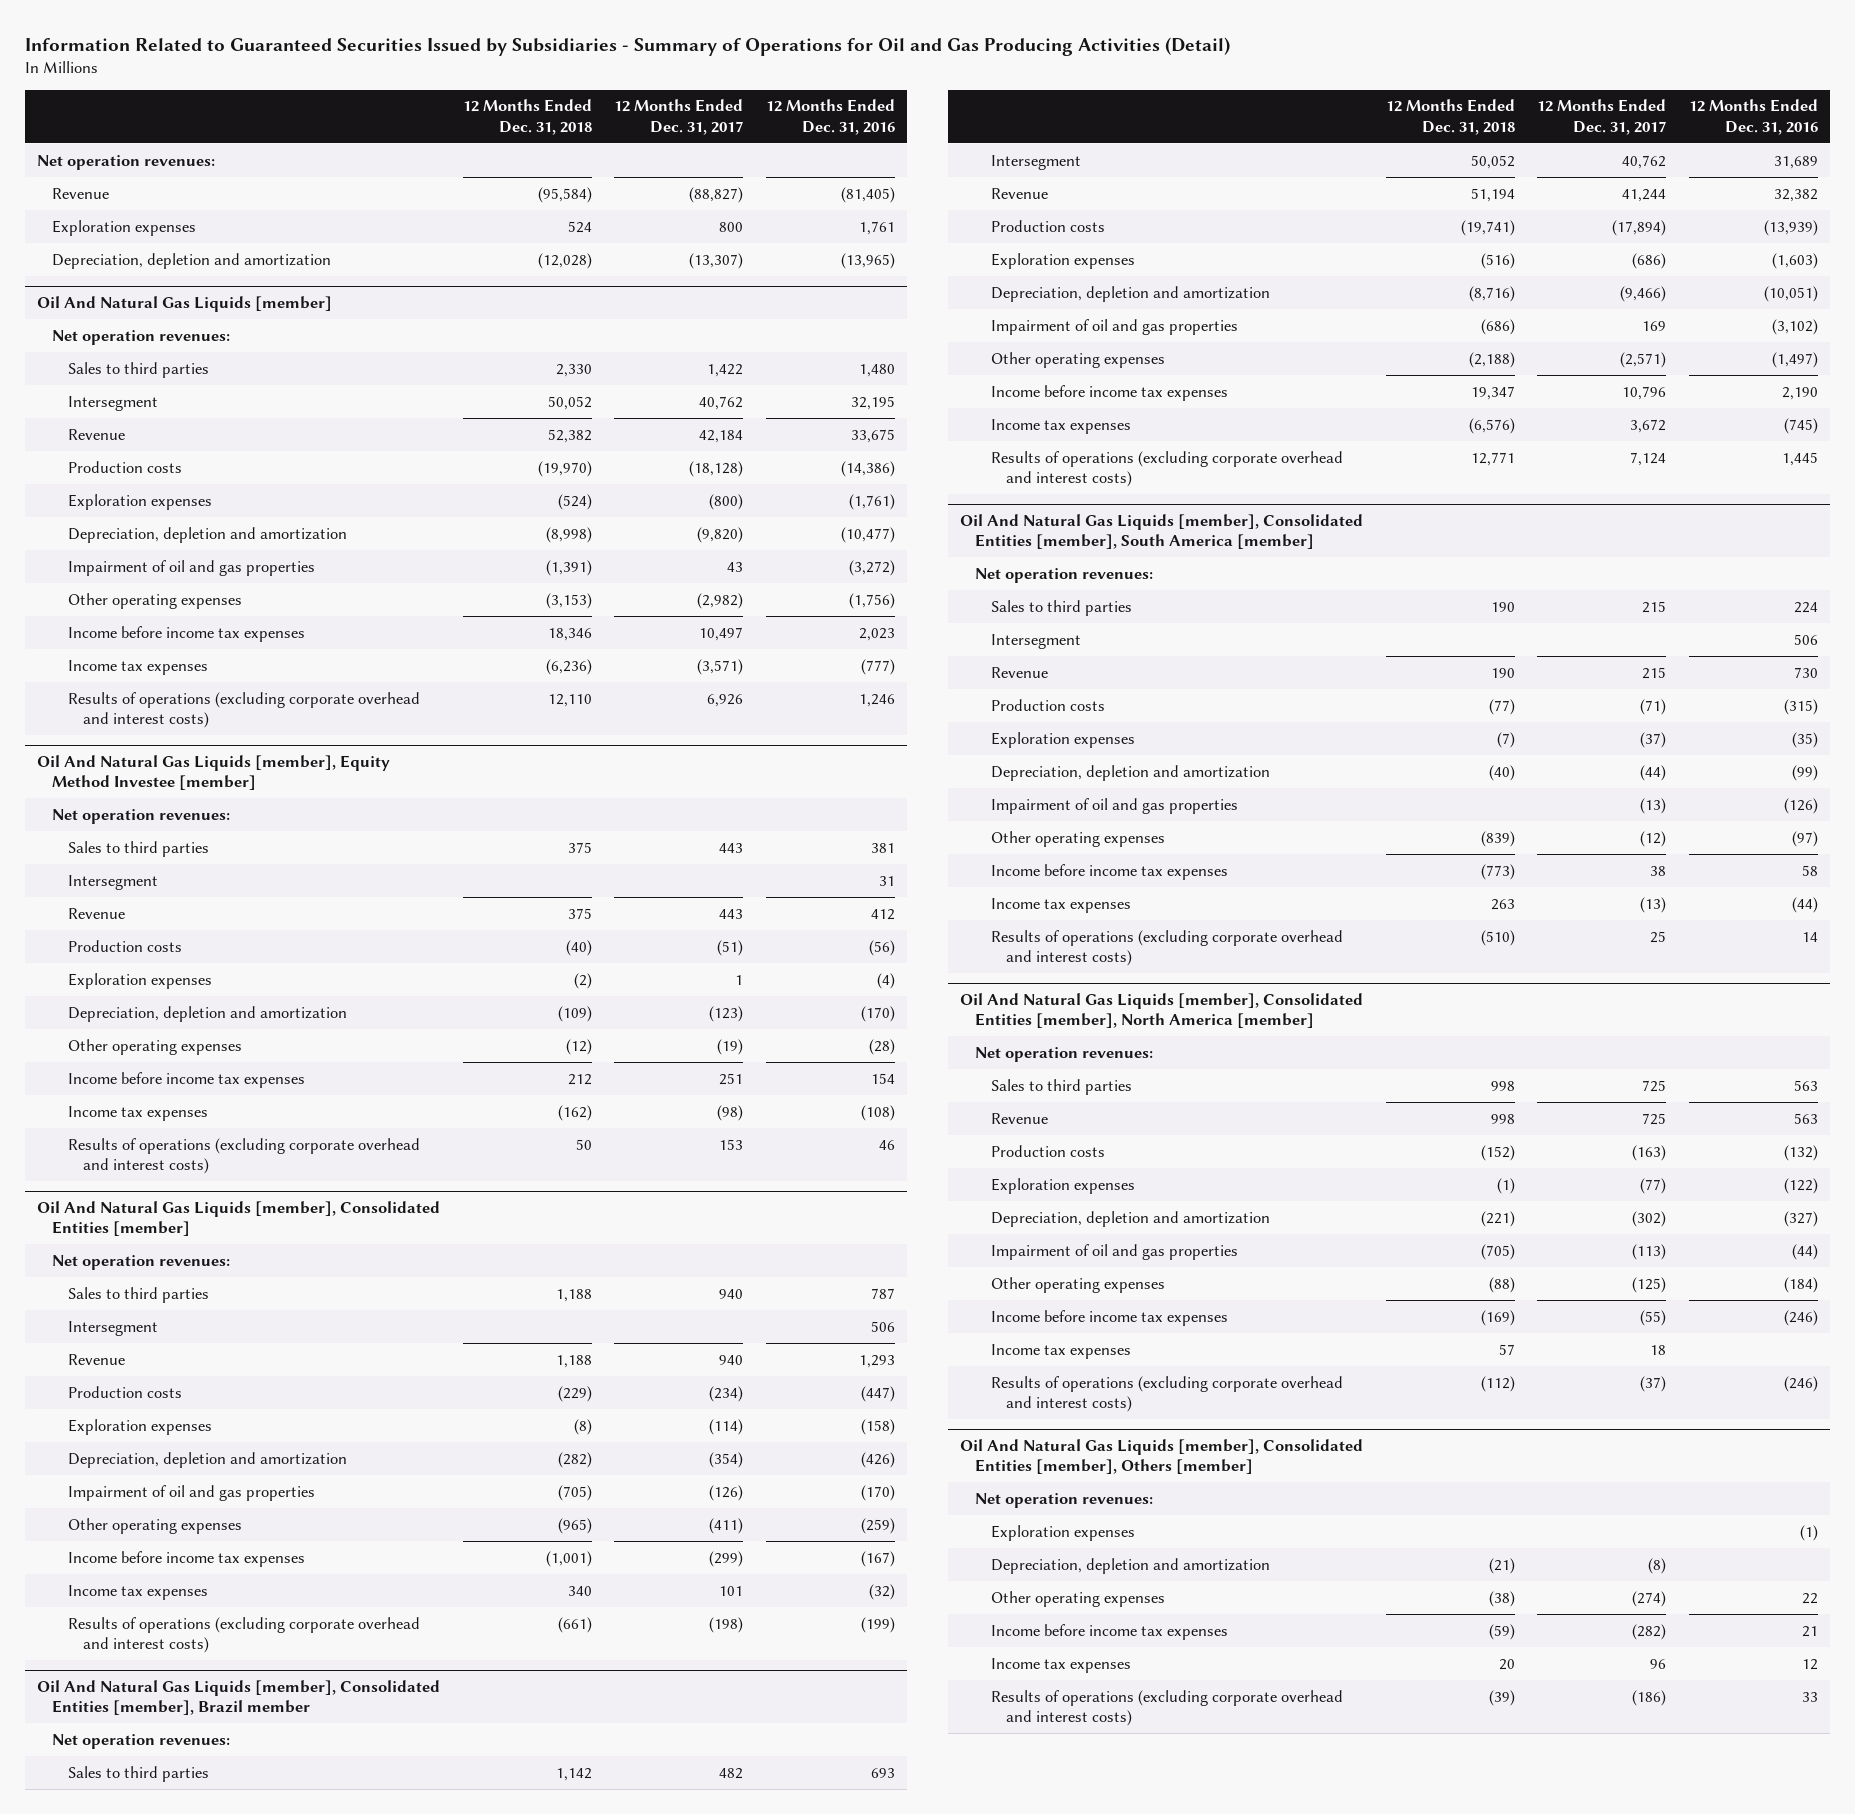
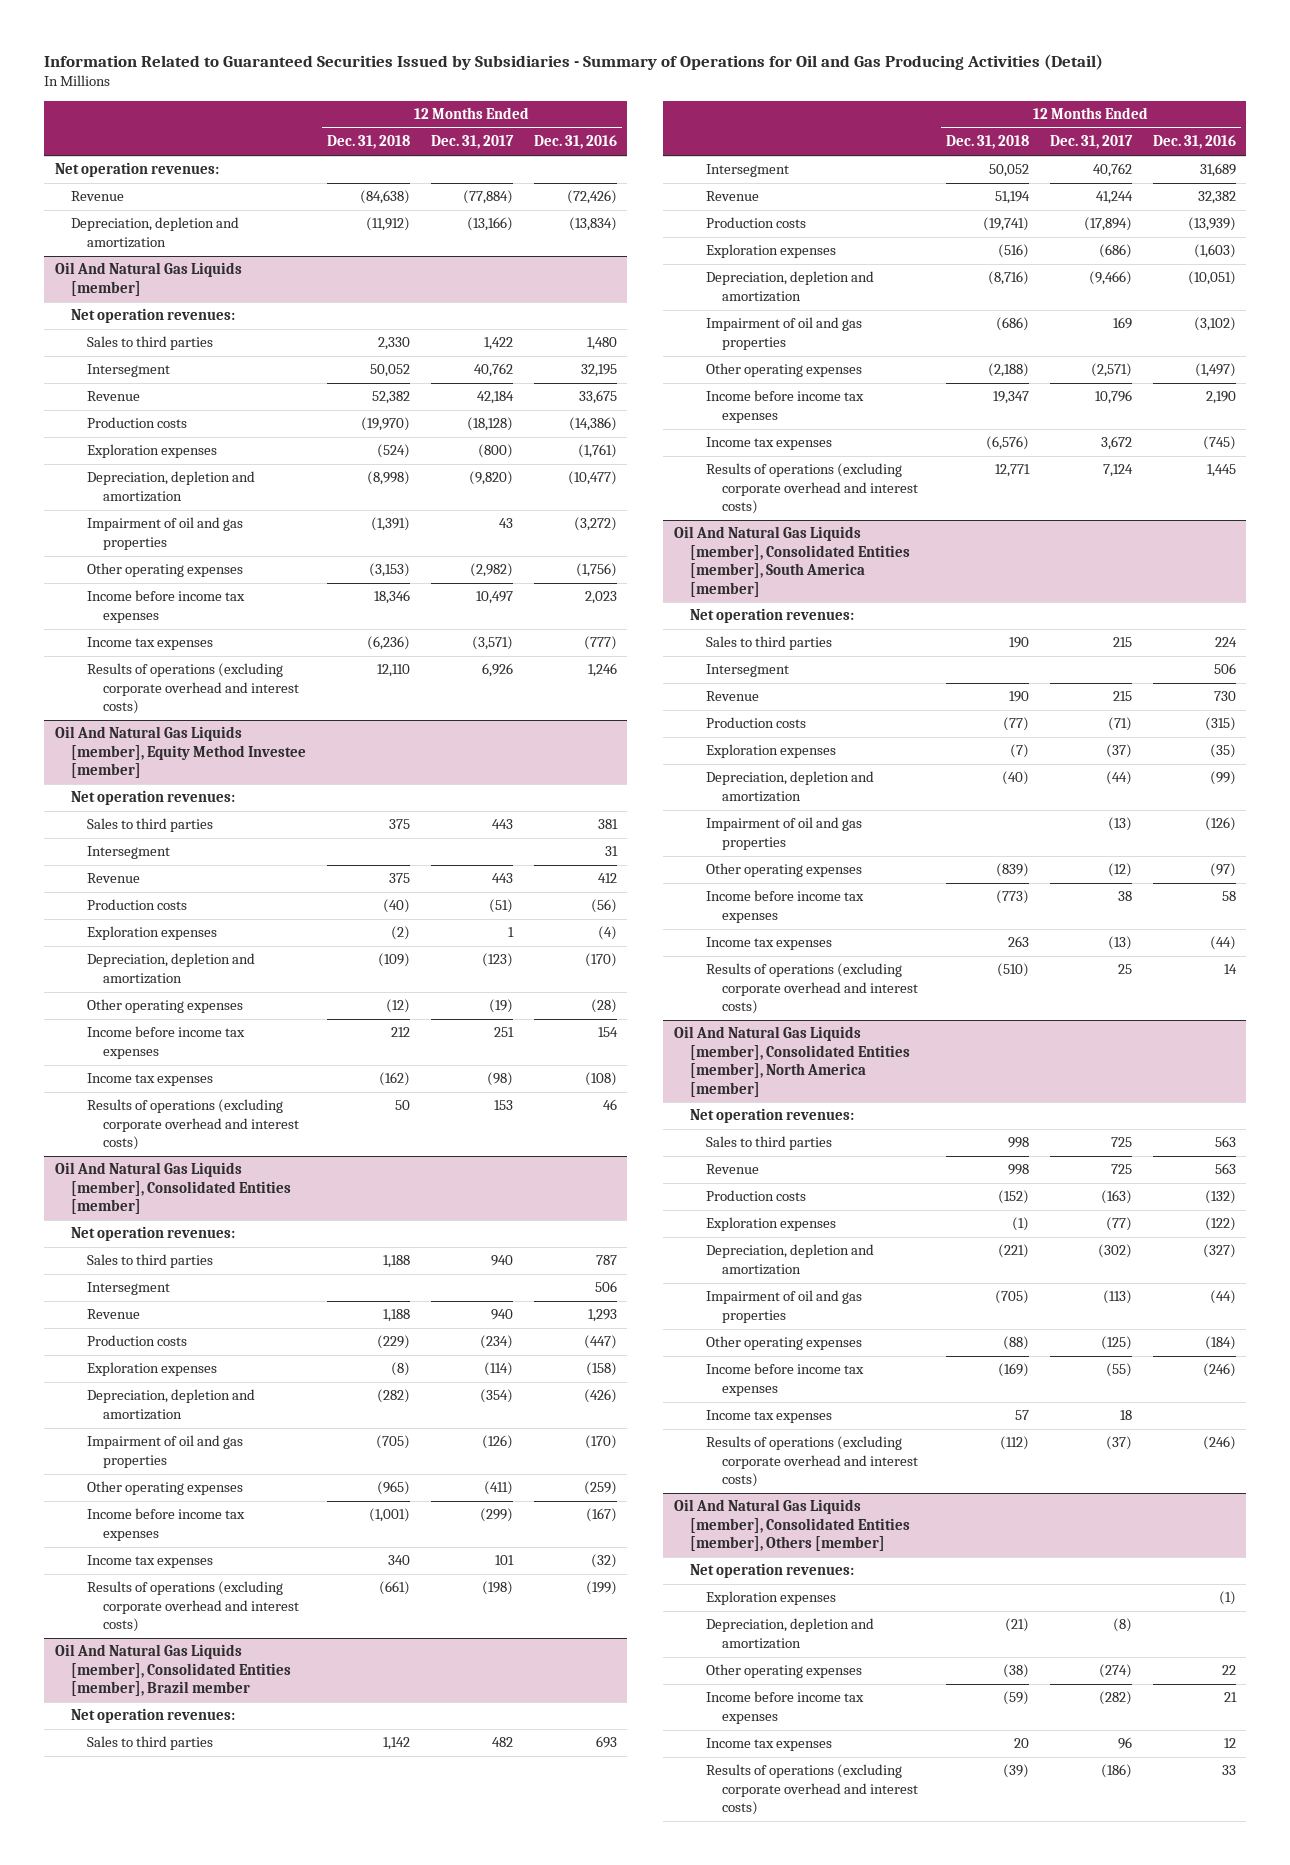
[52,219,197,236] Exploration expenses -> none
[537,186,592,203] (95,584) -> [359,190,410,205] (84,638)
[689,186,744,203] (88,827) -> [462,190,513,205] (77,884)
[841,186,896,203] (81,405) -> [566,190,617,205] (72,426)
[537,252,592,269] (12,028) -> [365,217,410,232] (11,912)
[689,252,744,269] (13,307) -> [466,217,513,232] (13,166)
[841,252,896,269] (13,965) -> [568,217,617,232] (13,834)

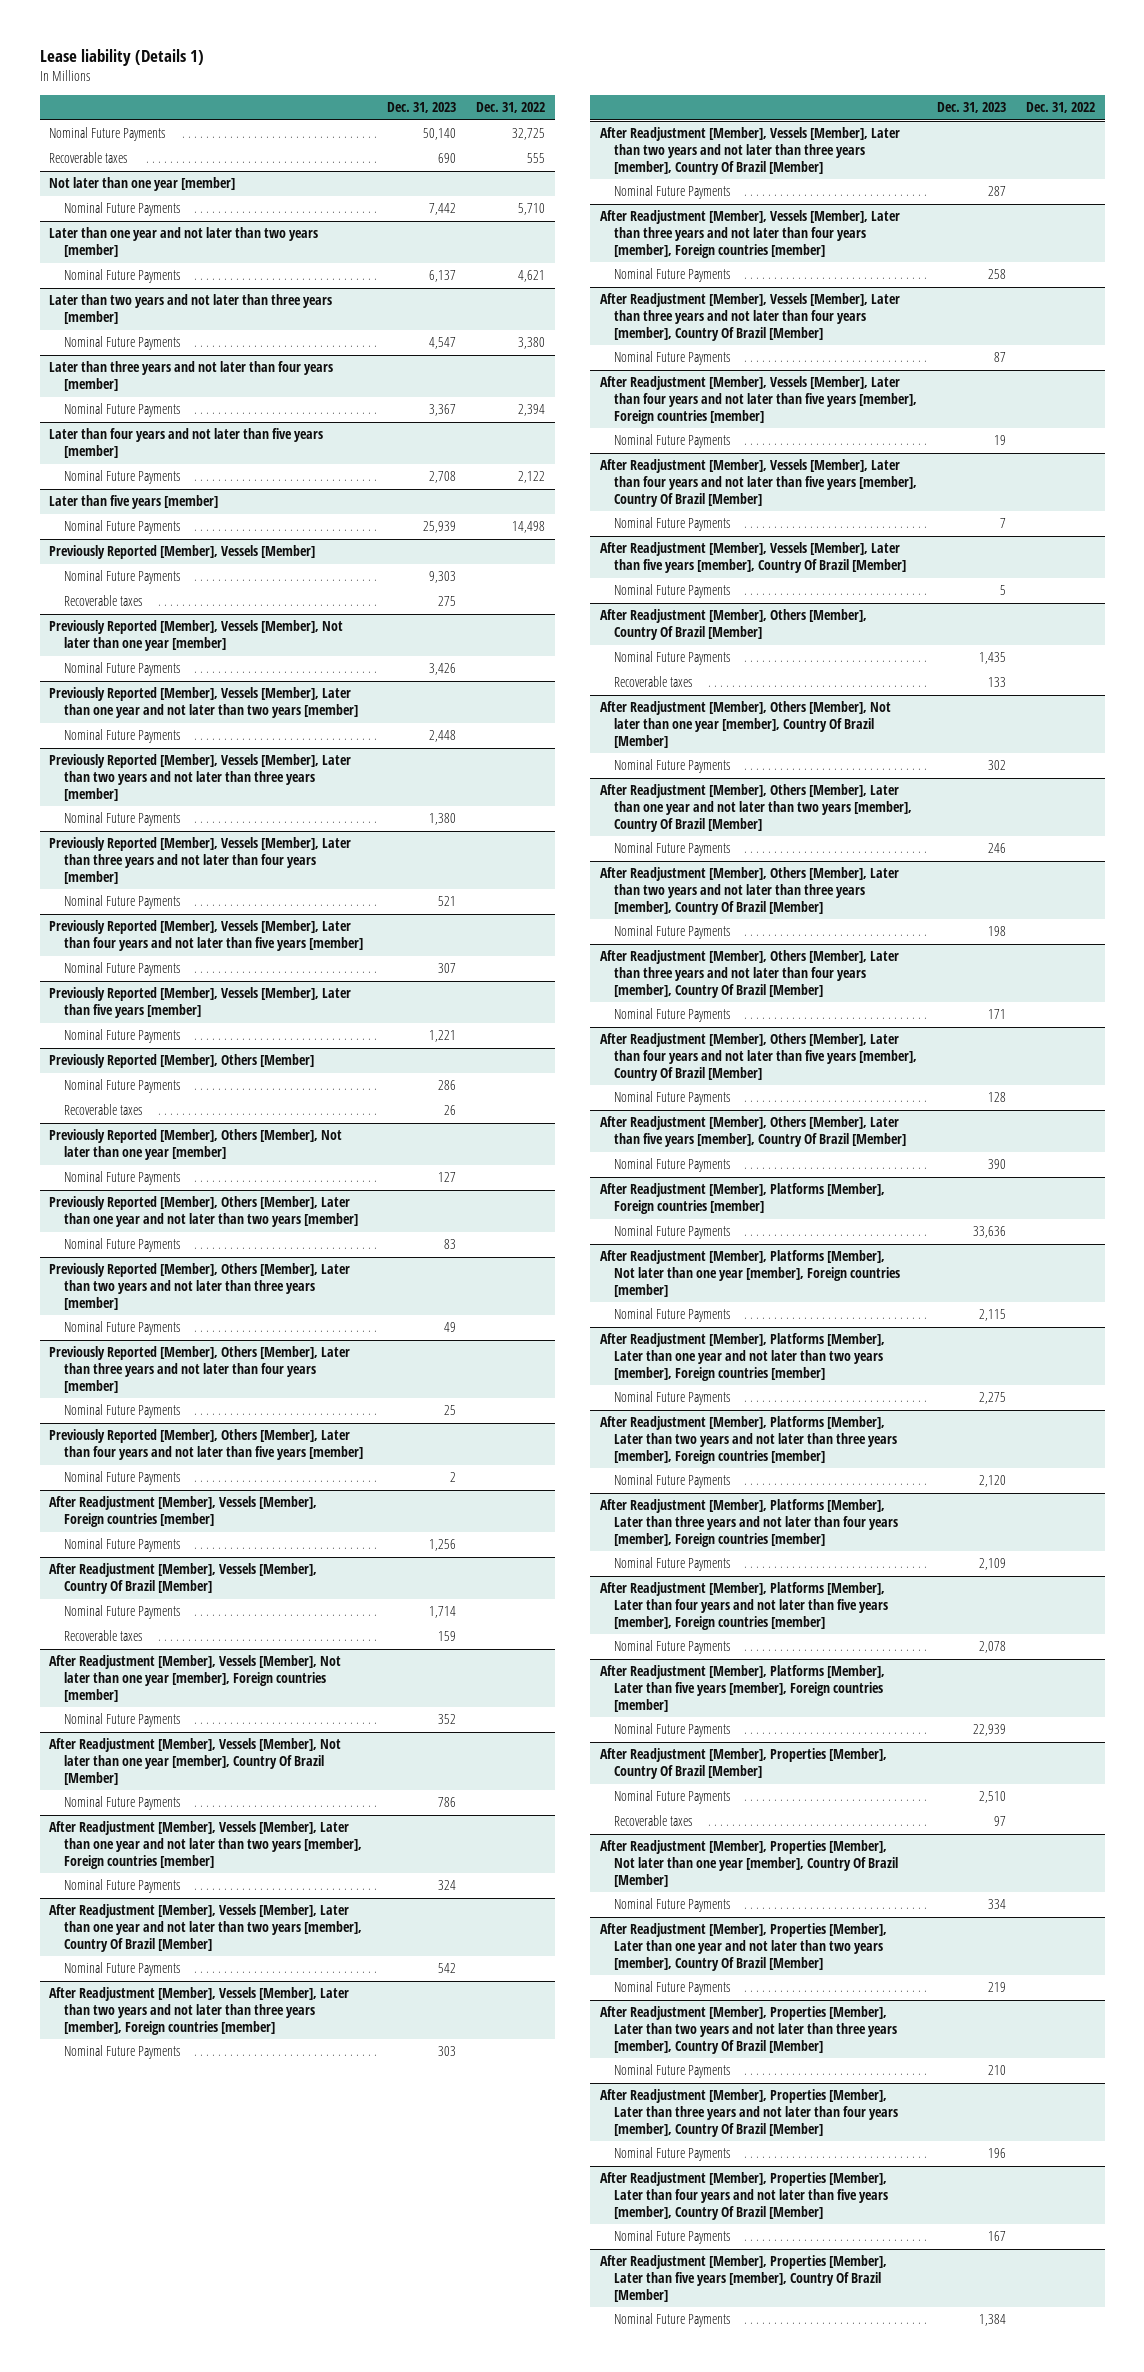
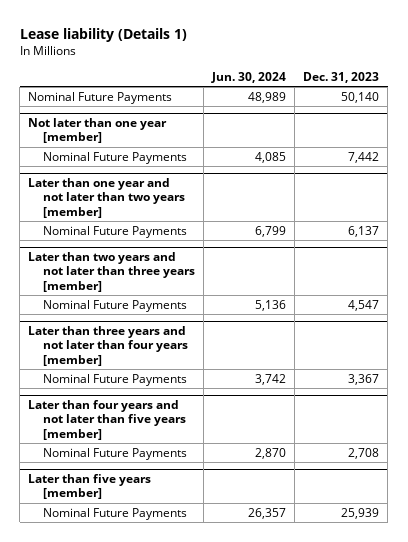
[475,102,545,114] Dec. 31, 2022 -> none
none -> [211,72,287,84] Jun. 30, 2024
[49,152,128,164] Recoverable taxes -> none
[49,545,316,560] Previously Reported [Member], Vessels [Member] -> none
[64,570,181,585] Nominal Future Payments -> none
[64,595,143,607] Recoverable taxes -> none
[49,620,344,652] Previously Reported [Member], Vessels [Member], Not later than one year [member] -> none
[64,662,181,677] Nominal Future Payments -> none
[49,687,359,719] Previously Reported [Member], Vessels [Member], Later than one year and not later than two years [member] -> none
[64,729,181,744] Nominal Future Payments -> none
[49,754,352,801] Previously Reported [Member], Vessels [Member], Later than two years and not later than three years [member] -> none
[64,812,181,827] Nominal Future Payments -> none
[49,837,352,884] Previously Reported [Member], Vessels [Member], Later than three years and not later than four years [member] -> none
[64,895,181,910] Nominal Future Payments -> none
[49,920,364,952] Previously Reported [Member], Vessels [Member], Later than four years and not later than five years [member] -> none
[64,962,181,977] Nominal Future Payments -> none
[49,987,352,1019] Previously Reported [Member], Vessels [Member], Later than five years [member] -> none
[64,1029,181,1044] Nominal Future Payments -> none
[49,1054,315,1069] Previously Reported [Member], Others [Member] -> none
[64,1079,181,1094] Nominal Future Payments -> none
[64,1104,143,1116] Recoverable taxes -> none
[49,1129,343,1161] Previously Reported [Member], Others [Member], Not later than one year [member] -> none
[64,1171,181,1186] Nominal Future Payments -> none
[49,1196,359,1228] Previously Reported [Member], Others [Member], Later than one year and not later than two years [member] -> none
[64,1238,181,1253] Nominal Future Payments -> none
[49,1263,351,1310] Previously Reported [Member], Others [Member], Later than two years and not later than three years [member] -> none
[64,1321,181,1336] Nominal Future Payments -> none
[49,1346,351,1393] Previously Reported [Member], Others [Member], Later than three years and not later than four years [member] -> none
[64,1404,181,1419] Nominal Future Payments -> none
[49,1429,364,1461] Previously Reported [Member], Others [Member], Later than four years and not later than five years [member] -> none
[64,1471,181,1486] Nominal Future Payments -> none
[49,1496,318,1528] After Readjustment [Member], Vessels [Member], Foreign countries [member] -> none
[64,1538,181,1553] Nominal Future Payments -> none
[49,1563,318,1595] After Readjustment [Member], Vessels [Member], Country Of Brazil [Member] -> none
[64,1605,181,1620] Nominal Future Payments -> none
[64,1630,143,1642] Recoverable taxes -> none
[49,1655,342,1702] After Readjustment [Member], Vessels [Member], Not later than one year [member], Foreign countries [member] -> none
[64,1713,181,1728] Nominal Future Payments -> none
[49,1738,342,1785] After Readjustment [Member], Vessels [Member], Not later than one year [member], Country Of Brazil [Member] -> none
[64,1796,181,1811] Nominal Future Payments -> none
[49,1821,363,1869] After Readjustment [Member], Vessels [Member], Later than one year and not later than two years [member], Foreign countries [member] -> none
[64,1879,181,1894] Nominal Future Payments -> none
[49,1904,363,1952] After Readjustment [Member], Vessels [Member], Later than one year and not later than two years [member], Country Of Brazil [Member] -> none
[64,1962,181,1977] Nominal Future Payments -> none
[49,1987,350,2035] After Readjustment [Member], Vessels [Member], Later than two years and not later than three years [member], Foreign countries [member] -> none
[64,2045,181,2060] Nominal Future Payments -> none
[599,127,900,175] After Readjustment [Member], Vessels [Member], Later than two years and not later than three years [member], Country Of Brazil [Member] -> none
[614,185,731,200] Nominal Future Payments -> none
[599,210,900,258] After Readjustment [Member], Vessels [Member], Later than three years and not later than four years [member], Foreign countries [member] -> none
[614,268,731,283] Nominal Future Payments -> none
[599,293,900,341] After Readjustment [Member], Vessels [Member], Later than three years and not later than four years [member], Country Of Brazil [Member] -> none
[614,351,731,366] Nominal Future Payments -> none
[599,376,918,424] After Readjustment [Member], Vessels [Member], Later than four years and not later than five years [member], Foreign countries [member] -> none
[614,434,731,449] Nominal Future Payments -> none
[599,459,918,507] After Readjustment [Member], Vessels [Member], Later than four years and not later than five years [member], Country Of Brazil [Member] -> none
[614,517,731,532] Nominal Future Payments -> none
[599,542,907,574] After Readjustment [Member], Vessels [Member], Later than five years [member], Country Of Brazil [Member] -> none
[614,584,731,599] Nominal Future Payments -> none
[599,609,867,641] After Readjustment [Member], Others [Member], Country Of Brazil [Member] -> none
[614,651,731,666] Nominal Future Payments -> none
[614,676,693,688] Recoverable taxes -> none
[599,701,891,748] After Readjustment [Member], Others [Member], Not later than one year [member], Country Of Brazil [Member] -> none
[614,759,731,774] Nominal Future Payments -> none
[599,784,913,832] After Readjustment [Member], Others [Member], Later than one year and not later than two years [member], Country Of Brazil [Member] -> none
[614,842,731,857] Nominal Future Payments -> none
[599,867,899,915] After Readjustment [Member], Others [Member], Later than two years and not later than three years [member], Country Of Brazil [Member] -> none
[614,925,731,940] Nominal Future Payments -> none
[599,950,899,998] After Readjustment [Member], Others [Member], Later than three years and not later than four years [member], Country Of Brazil [Member] -> none
[614,1008,731,1023] Nominal Future Payments -> none
[599,1033,918,1081] After Readjustment [Member], Others [Member], Later than four years and not later than five years [member], Country Of Brazil [Member] -> none
[614,1091,731,1106] Nominal Future Payments -> none
[599,1116,907,1148] After Readjustment [Member], Others [Member], Later than five years [member], Country Of Brazil [Member] -> none
[614,1158,731,1173] Nominal Future Payments -> none
[599,1183,885,1215] After Readjustment [Member], Platforms [Member], Foreign countries [member] -> none
[614,1225,731,1240] Nominal Future Payments -> none
[599,1250,901,1297] After Readjustment [Member], Platforms [Member], Not later than one year [member], Foreign countries [member] -> none
[614,1308,731,1323] Nominal Future Payments -> none
[599,1333,885,1381] After Readjustment [Member], Platforms [Member], Later than one year and not later than two years [member], Foreign countries [member] -> none
[614,1391,731,1406] Nominal Future Payments -> none
[599,1416,898,1464] After Readjustment [Member], Platforms [Member], Later than two years and not later than three years [member], Foreign countries [member] -> none
[614,1474,731,1489] Nominal Future Payments -> none
[599,1499,899,1547] After Readjustment [Member], Platforms [Member], Later than three years and not later than four years [member], Foreign countries [member] -> none
[614,1557,731,1572] Nominal Future Payments -> none
[599,1582,889,1630] After Readjustment [Member], Platforms [Member], Later than four years and not later than five years [member], Foreign countries [member] -> none
[614,1640,731,1655] Nominal Future Payments -> none
[599,1665,885,1712] After Readjustment [Member], Platforms [Member], Later than five years [member], Foreign countries [member] -> none
[614,1723,731,1738] Nominal Future Payments -> none
[599,1748,887,1780] After Readjustment [Member], Properties [Member], Country Of Brazil [Member] -> none
[614,1790,731,1805] Nominal Future Payments -> none
[614,1815,693,1827] Recoverable taxes -> none
[599,1840,899,1887] After Readjustment [Member], Properties [Member], Not later than one year [member], Country Of Brazil [Member] -> none
[614,1898,731,1913] Nominal Future Payments -> none
[599,1923,887,1971] After Readjustment [Member], Properties [Member], Later than one year and not later than two years [member], Country Of Brazil [Member] -> none
[614,1981,731,1996] Nominal Future Payments -> none
[599,2006,898,2054] After Readjustment [Member], Properties [Member], Later than two years and not later than three years [member], Country Of Brazil [Member] -> none
[614,2064,731,2079] Nominal Future Payments -> none
[599,2089,899,2137] After Readjustment [Member], Properties [Member], Later than three years and not later than four years [member], Country Of Brazil [Member] -> none
[614,2147,731,2162] Nominal Future Payments -> none
[599,2172,889,2220] After Readjustment [Member], Properties [Member], Later than four years and not later than five years [member], Country Of Brazil [Member] -> none
[614,2230,731,2245] Nominal Future Payments -> none
[599,2255,887,2302] After Readjustment [Member], Properties [Member], Later than five years [member], Country Of Brazil [Member] -> none
[614,2313,731,2328] Nominal Future Payments -> none

